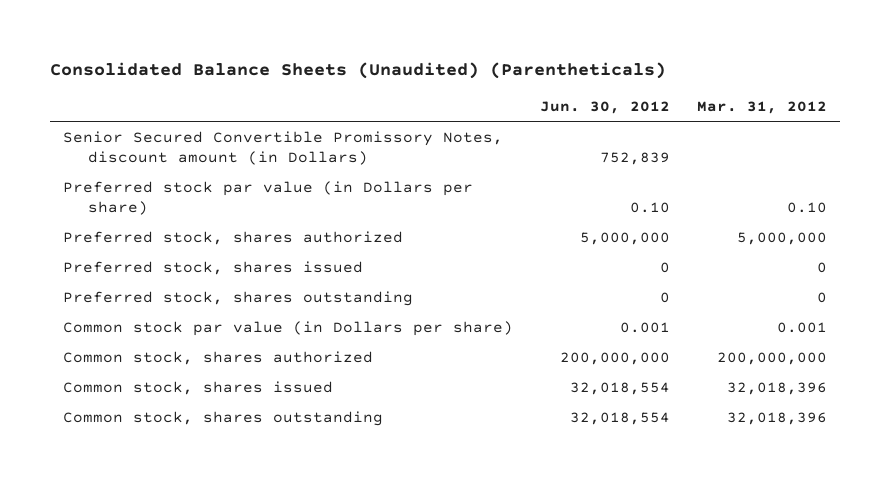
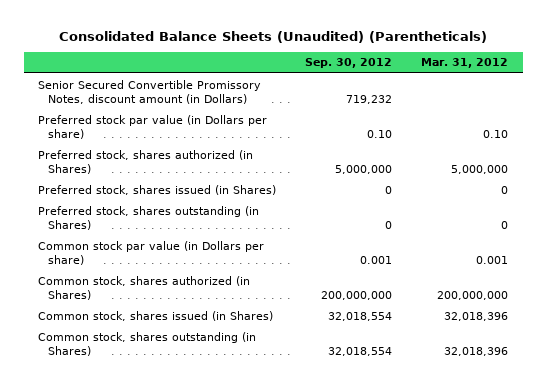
[540,100,671,114] Jun. 30, 2012 -> none
none -> [305,58,393,69] Sep. 30, 2012
[63,230,404,245] Preferred stock, shares authorized -> [38,149,254,174] Preferred stock, shares authorized (in Shares)
[63,260,364,275] Preferred stock, shares issued -> [38,184,277,195] Preferred stock, shares issued (in Shares)
[63,290,414,306] Preferred stock, shares outstanding -> [38,205,260,230] Preferred stock, shares outstanding (in Shares)
[63,350,374,365] Common stock, shares authorized -> [38,275,251,300] Common stock, shares authorized (in Shares)
[63,380,334,395] Common stock, shares issued -> [38,310,274,321] Common stock, shares issued (in Shares)
[63,410,384,426] Common stock, shares outstanding -> [38,331,257,356] Common stock, shares outstanding (in Shares)

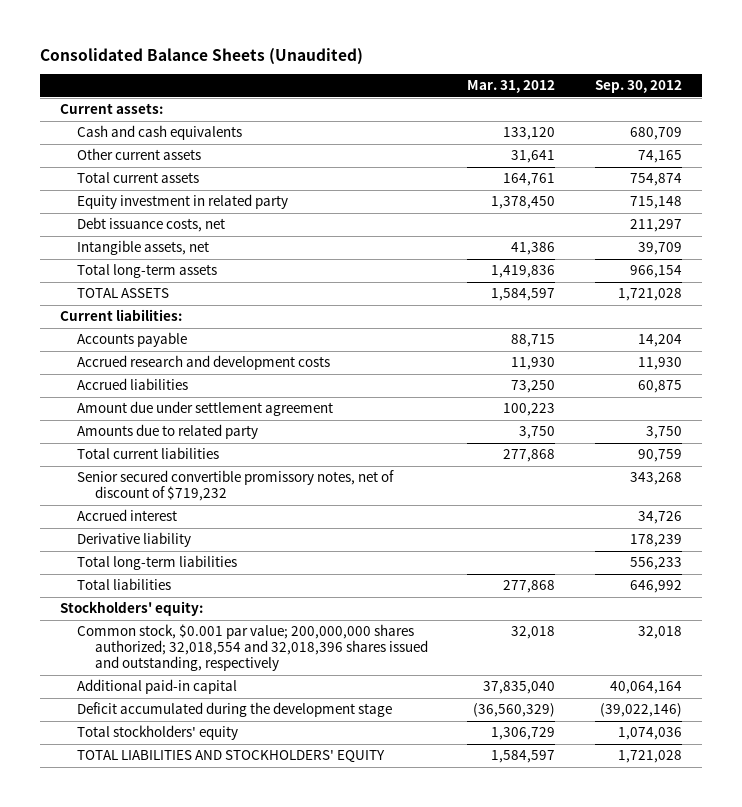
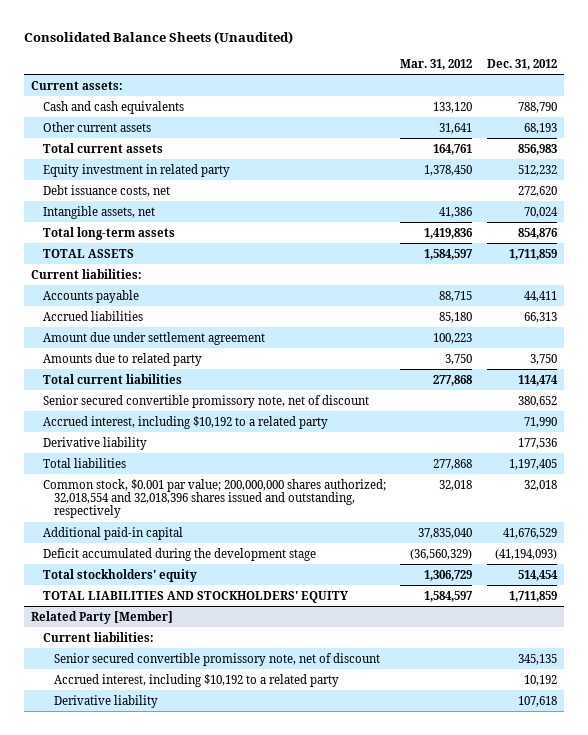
[594,80,682,94] Sep. 30, 2012 -> none
none -> [486,58,557,70] Dec. 31, 2012
[77,355,331,371] Accrued research and development costs -> none
[511,380,556,394] 73,250 -> [439,311,473,323] 85,180
[77,470,395,502] Senior secured convertible promissory notes, net of discount of $719,232 -> [42,394,369,408] Senior secured convertible promissory note, net of discount
[77,509,178,522] Accrued interest -> [42,415,328,429] Accrued interest, including $10,192 to a related party
[77,555,238,571] Total long-term liabilities -> none
[59,601,203,617] Stockholders' equity: -> none
none -> [31,610,174,624] Related Party [Member]
none -> [42,631,154,642] Current liabilities:
none -> [54,652,381,666] Senior secured convertible promissory note, net of discount
none -> [54,673,340,687] Accrued interest, including $10,192 to a related party
none -> [54,694,159,708] Derivative liability

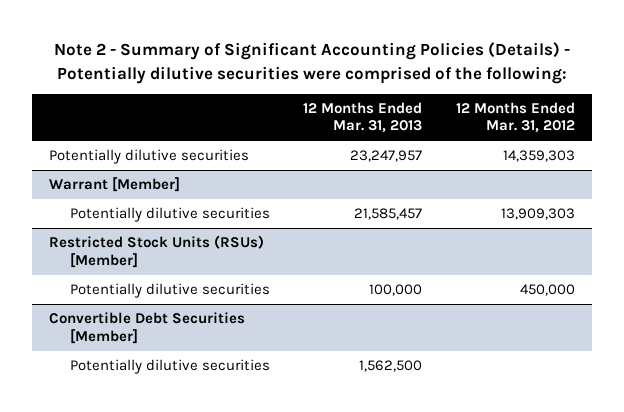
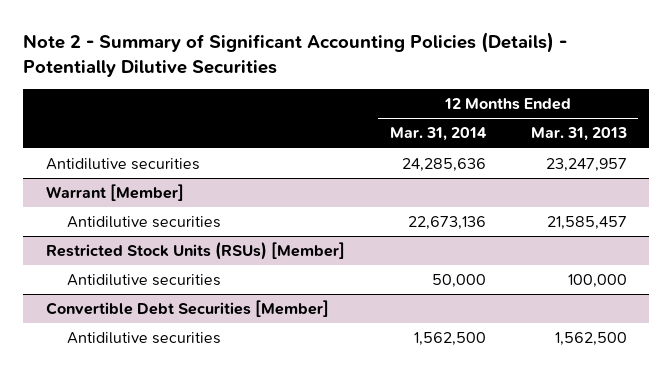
[54,42,571,84] Note 2 - Summary of Significant Accounting Policies (Details) - Potentially dilutive securities were comprised of the following: -> [23,31,568,77] Note 2 - Summary of Significant Accounting Policies (Details) - Potentially Dilutive Securities
[456,101,576,134] 12 Months Ended Mar. 31, 2012 -> none
none -> [389,127,487,142] Mar. 31, 2014
[49,149,250,165] Potentially dilutive securities -> [45,158,200,171] Antidilutive securities
[69,207,270,223] Potentially dilutive securities -> [67,216,222,229] Antidilutive securities
[69,283,270,299] Potentially dilutive securities -> [67,274,222,287] Antidilutive securities
[69,359,270,375] Potentially dilutive securities -> [67,332,222,345] Antidilutive securities

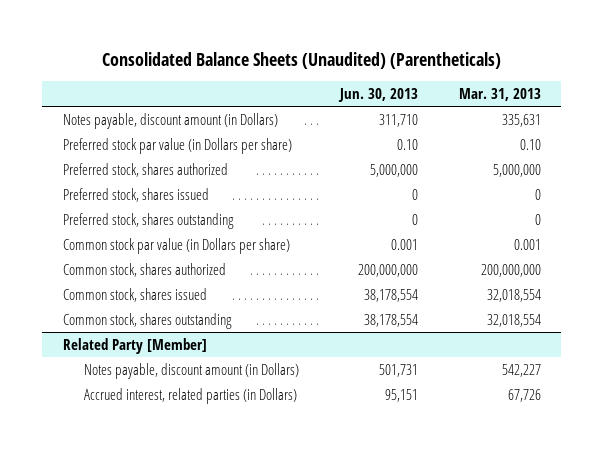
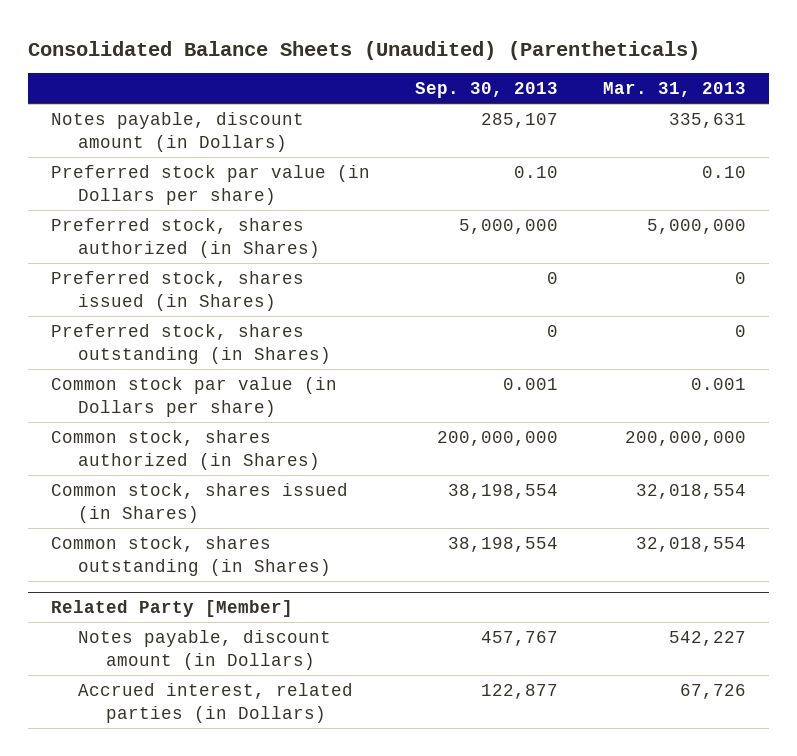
[337,88,418,103] Jun. 30, 2013 -> none
none -> [414,82,558,99] Sep. 30, 2013
[62,163,228,178] Preferred stock, shares authorized -> [50,217,321,258] Preferred stock, shares authorized (in Shares)
[62,188,209,203] Preferred stock, shares issued -> [50,270,304,311] Preferred stock, shares issued (in Shares)
[62,213,234,230] Preferred stock, shares outstanding -> [50,323,332,364] Preferred stock, shares outstanding (in Shares)
[62,263,226,278] Common stock, shares authorized -> [50,429,321,470] Common stock, shares authorized (in Shares)
[62,288,207,303] Common stock, shares issued -> [50,482,348,523] Common stock, shares issued (in Shares)
[62,313,232,330] Common stock, shares outstanding -> [50,535,332,576] Common stock, shares outstanding (in Shares)

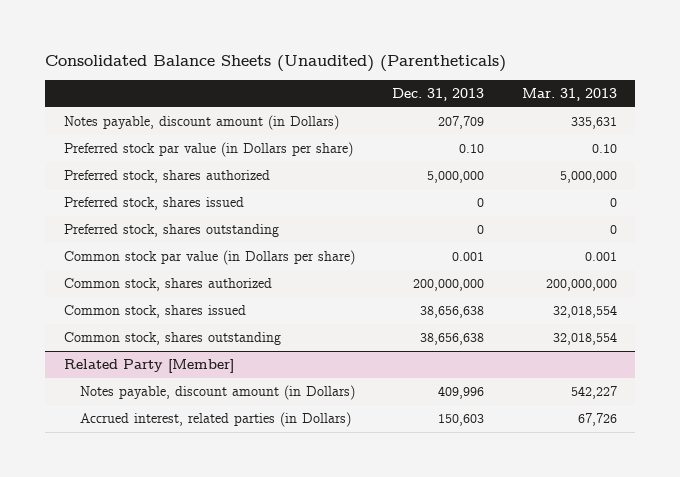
[414,82,558,99] Sep. 30, 2013 -> none
none -> [392,87,485,101] Dec. 31, 2013
[50,217,321,258] Preferred stock, shares authorized (in Shares) -> [63,170,270,184] Preferred stock, shares authorized
[50,270,304,311] Preferred stock, shares issued (in Shares) -> [63,197,244,211] Preferred stock, shares issued
[50,323,332,364] Preferred stock, shares outstanding (in Shares) -> [63,224,279,238] Preferred stock, shares outstanding
[50,429,321,470] Common stock, shares authorized (in Shares) -> [63,278,272,292] Common stock, shares authorized
[50,482,348,523] Common stock, shares issued (in Shares) -> [63,305,246,319] Common stock, shares issued
[50,535,332,576] Common stock, shares outstanding (in Shares) -> [63,332,281,346] Common stock, shares outstanding

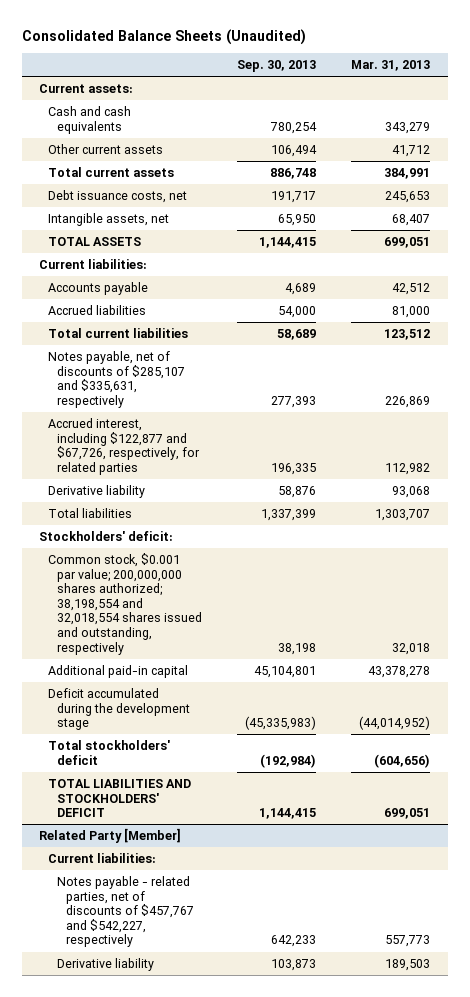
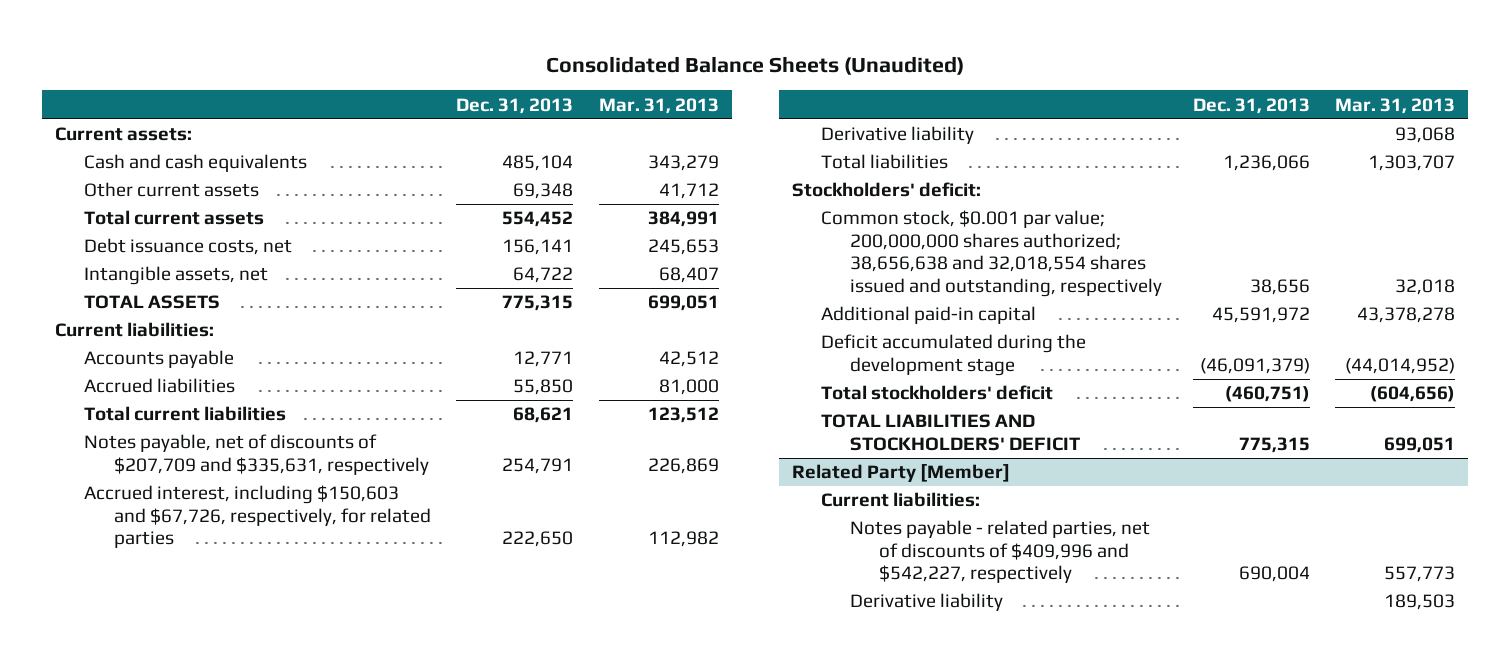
[237,60,317,73] Sep. 30, 2013 -> none
none -> [456,97,574,114] Dec. 31, 2013
[48,350,186,408] Notes payable, net of discounts of $285,107 and $335,631, respectively -> [84,434,429,475] Notes payable, net of discounts of $207,709 and $335,631, respectively
[48,417,201,475] Accrued interest, including $122,877 and $67,726, respectively, for related parties -> [84,485,431,549] Accrued interest, including $150,603 and $67,726, respectively, for related parties
[48,552,203,655] Common stock, $0.001 par value; 200,000,000 shares authorized; 38,198,554 and 32,018,554 shares issued and outstanding, respectively -> [820,210,1162,298] Common stock, $0.001 par value; 200,000,000 shares authorized; 38,656,638 and 32,018,554 shares issued and outstanding, respectively
[57,875,195,948] Notes payable - related parties, net of discounts of $457,767 and $542,227, respectively -> [849,520,1150,584] Notes payable - related parties, net of discounts of $409,996 and $542,227, respectively

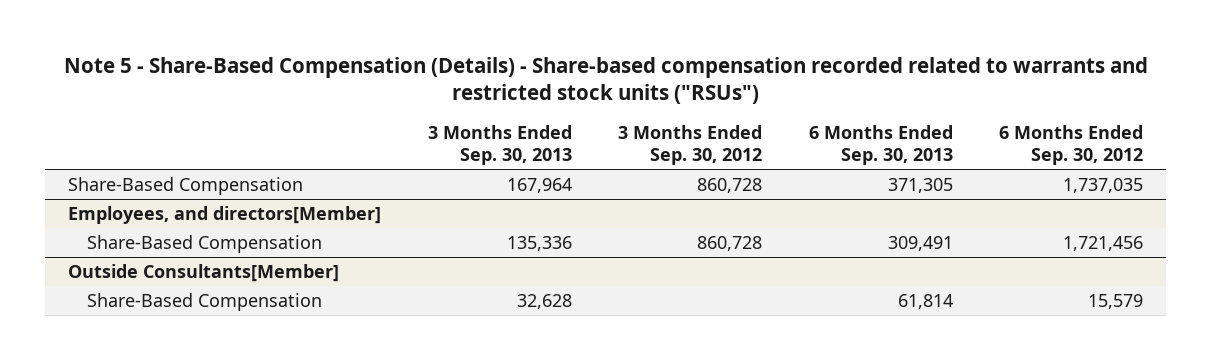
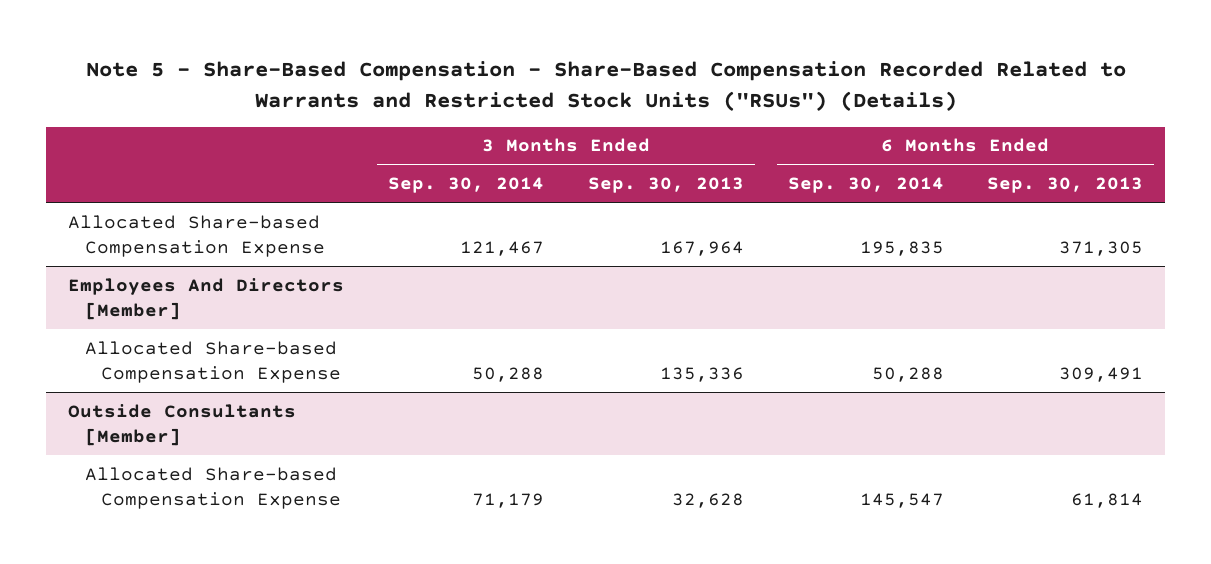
[63,56,1148,105] Note 5 - Share-Based Compensation (Details) - Share-based compensation recorded related to warrants and restricted stock units ("RSUs") -> [85,61,1126,112] Note 5 - Share-Based Compensation - Share-Based Compensation Recorded Related to Warrants and Restricted Stock Units ("RSUs") (Details)
[618,125,763,166] 3 Months Ended Sep. 30, 2012 -> none
[999,125,1144,166] 6 Months Ended Sep. 30, 2012 -> none
none -> [387,177,544,194] Sep. 30, 2014
none -> [787,177,944,194] Sep. 30, 2014
[67,176,303,195] Share-Based Compensation -> [67,214,325,258] Allocated Share-based Compensation Expense
[67,205,381,224] Employees, and directors[Member] -> [67,277,344,321] Employees And Directors [Member]
[87,234,323,253] Share-Based Compensation -> [84,340,342,384] Allocated Share-based Compensation Expense
[67,263,339,282] Outside Consultants[Member] -> [67,403,296,447] Outside Consultants [Member]
[87,292,323,311] Share-Based Compensation -> [84,466,342,510] Allocated Share-based Compensation Expense

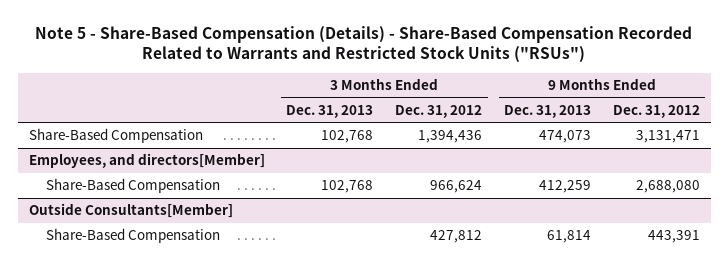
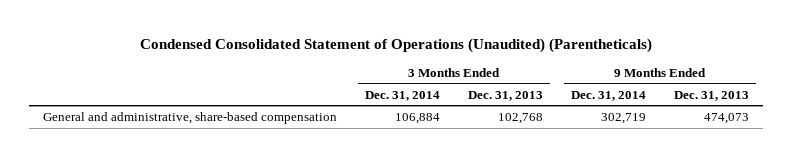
[35,25,693,64] Note 5 - Share-Based Compensation (Details) - Share-Based Compensation Recorded Related to Warrants and Restricted Stock Units ("RSUs") -> [139,37,652,53] Condensed Consolidated Statement of Operations (Unaudited) (Parentheticals)
[395,104,483,118] Dec. 31, 2012 -> none
[612,104,700,118] Dec. 31, 2012 -> none
none -> [364,90,440,101] Dec. 31, 2014
none -> [571,90,647,101] Dec. 31, 2014
[28,153,265,169] Employees, and directors[Member] -> none
[46,178,221,194] Share-Based Compensation -> none
[28,203,233,219] Outside Consultants[Member] -> none
[46,228,221,244] Share-Based Compensation -> none
[28,128,203,144] Share-Based Compensation -> [42,112,337,125] General and administrative, share-based compensation

